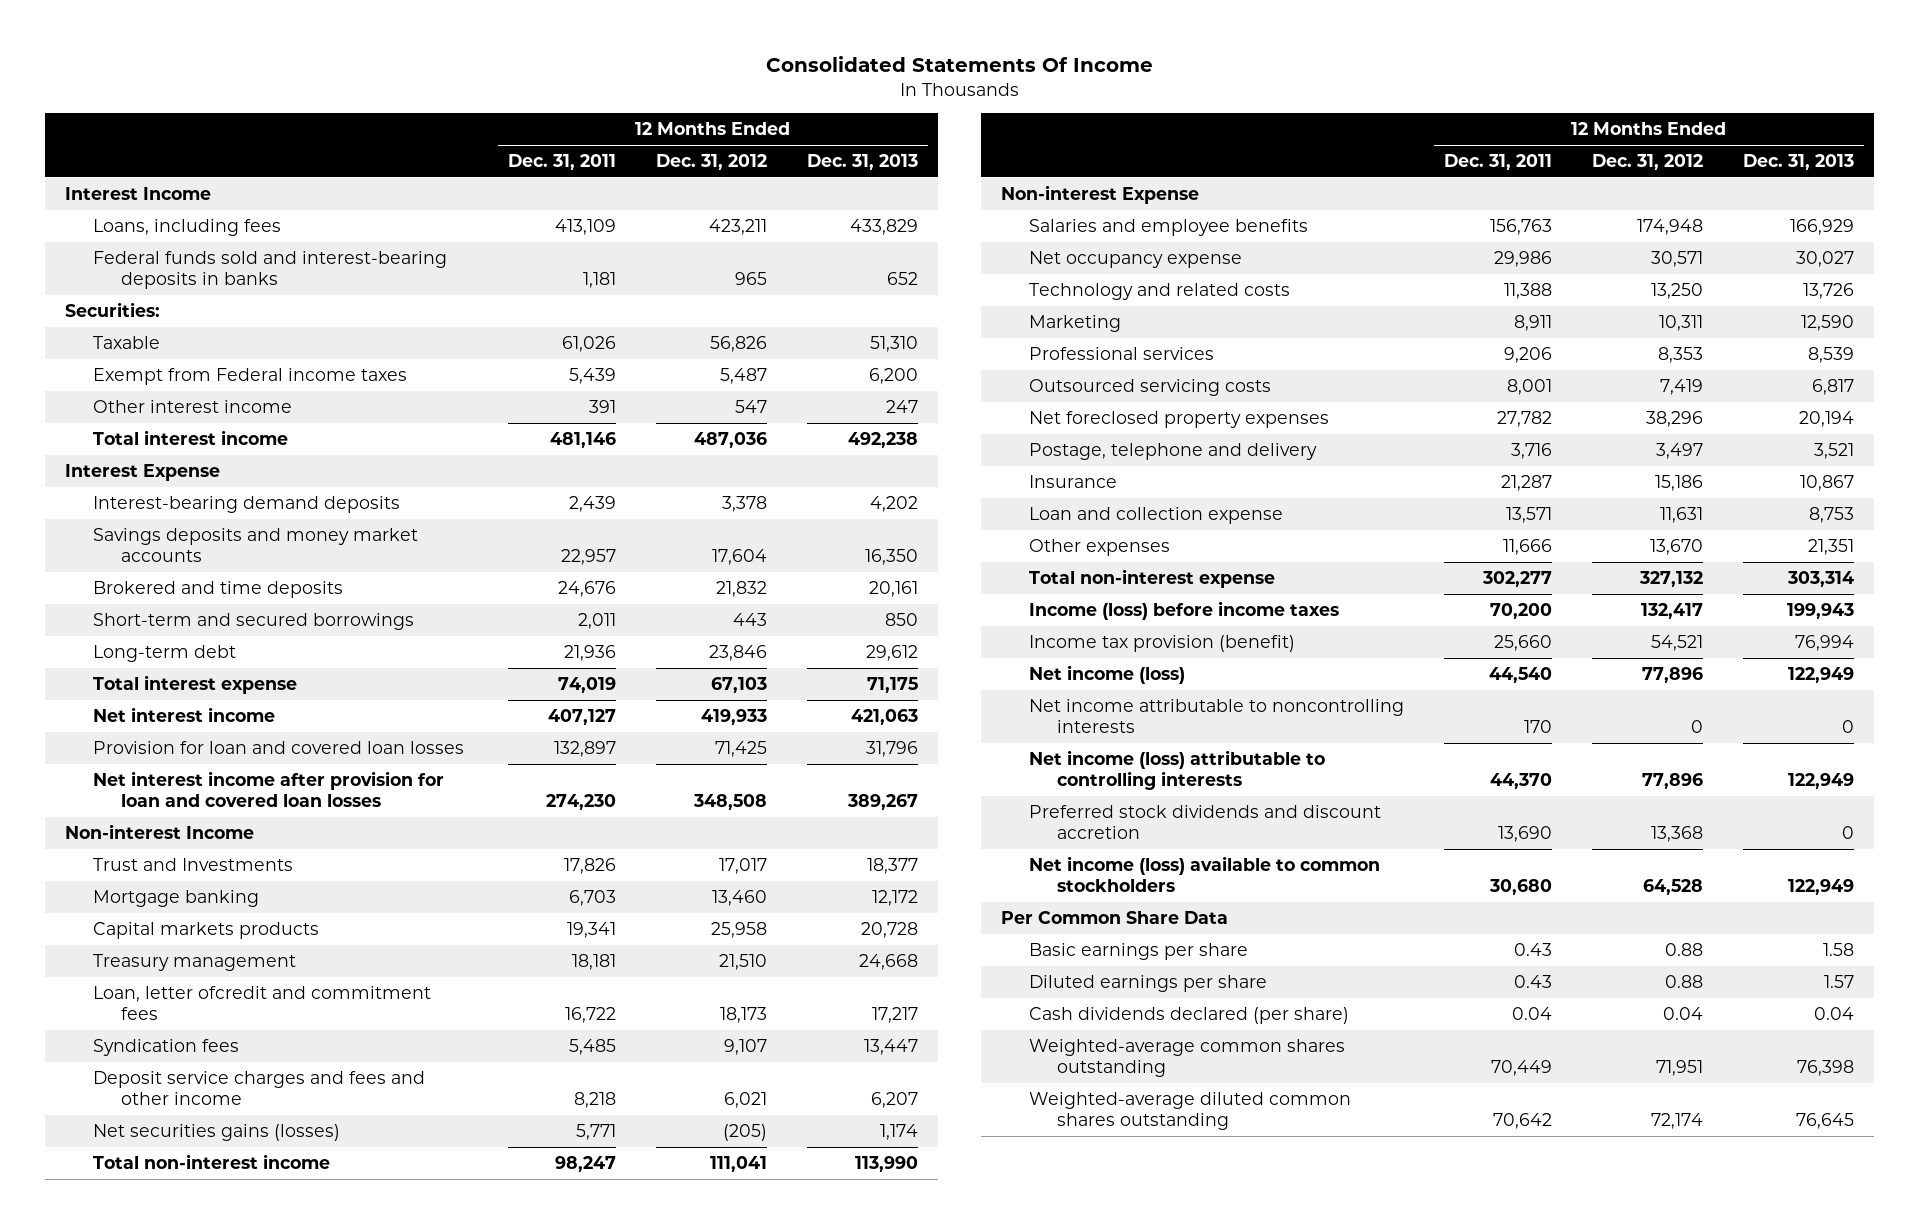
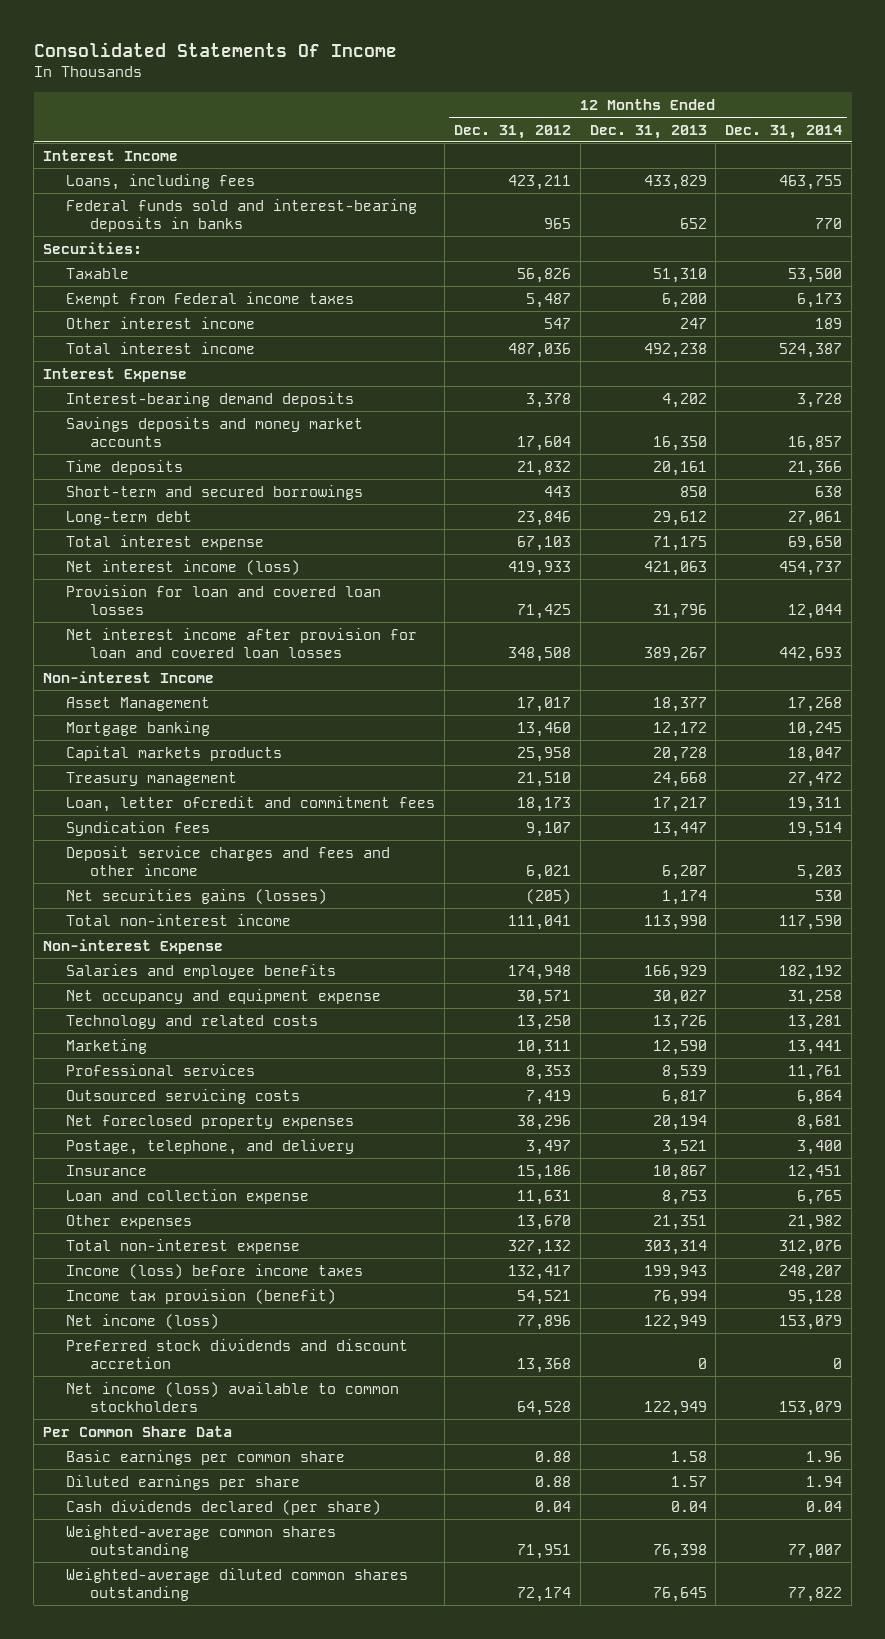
[508,153,617,170] Dec. 31, 2011 -> none
none -> [725,124,843,139] Dec. 31, 2014
[93,580,344,598] Brokered and time deposits -> [66,459,184,475] Time deposits
[93,706,276,722] Net interest income -> [66,559,301,575] Net interest income (loss)
[93,857,294,871] Trust and Investments -> [66,696,211,711] Asset Management
[1029,250,1243,268] Net occupancy expense -> [66,988,382,1004] Net occupancy and equipment expense
[1029,442,1318,460] Postage, telephone and delivery -> [66,1138,355,1155] Postage, telephone, and delivery
[1029,698,1405,733] Net income attributable to noncontrolling interests -> none
[1029,749,1326,790] Net income (loss) attributable to controlling interests -> none
[1029,942,1249,960] Basic earnings per share -> [66,1449,346,1465] Basic earnings per common share

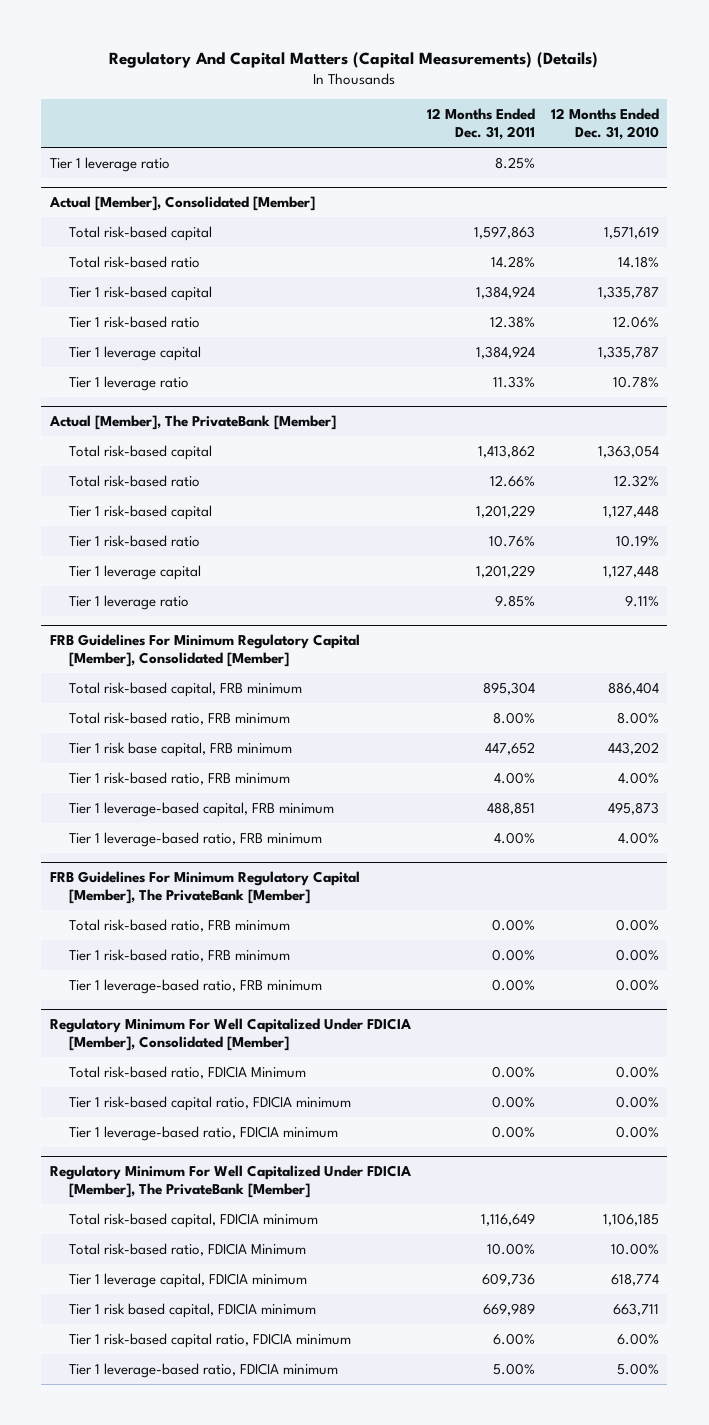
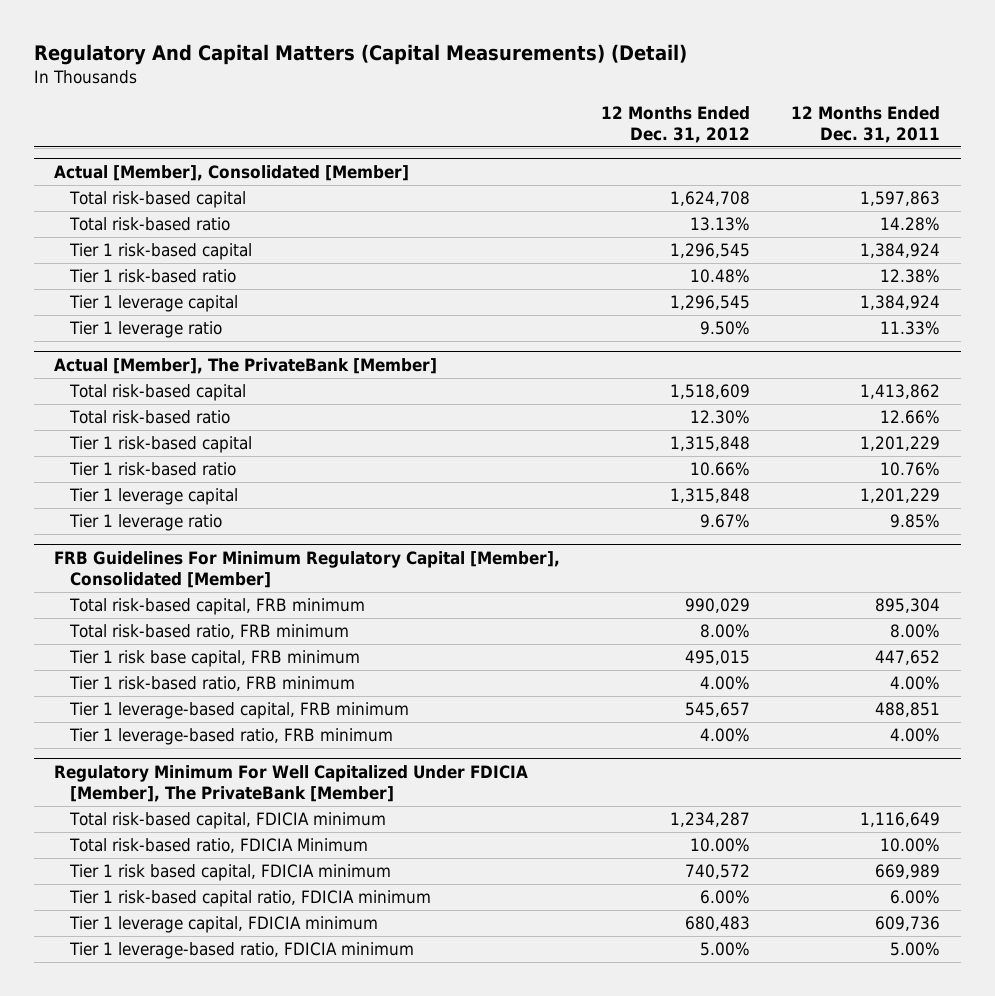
[109,52,599,69] Regulatory And Capital Matters (Capital Measurements) (Details) -> [34,44,688,66] Regulatory And Capital Matters (Capital Measurements) (Detail)
[551,108,660,141] 12 Months Ended Dec. 31, 2010 -> none
none -> [601,105,751,144] 12 Months Ended Dec. 31, 2012
[49,156,170,172] Tier 1 leverage ratio -> none
[49,870,360,905] FRB Guidelines For Minimum Regulatory Capital [Member], The PrivateBank [Member] -> none
[68,918,290,932] Total risk-based ratio, FRB minimum -> none
[68,948,290,962] Tier 1 risk-based ratio, FRB minimum -> none
[68,978,322,994] Tier 1 leverage-based ratio, FRB minimum -> none
[49,1017,411,1052] Regulatory Minimum For Well Capitalized Under FDICIA [Member], Consolidated [Member] -> none
[68,1065,306,1079] Total risk-based ratio, FDICIA Minimum -> none
[68,1095,351,1111] Tier 1 risk-based capital ratio, FDICIA minimum -> none
[68,1125,338,1141] Tier 1 leverage-based ratio, FDICIA minimum -> none
[68,1272,307,1288] Tier 1 leverage capital, FDICIA minimum -> [69,916,379,934] Tier 1 leverage capital, FDICIA minimum

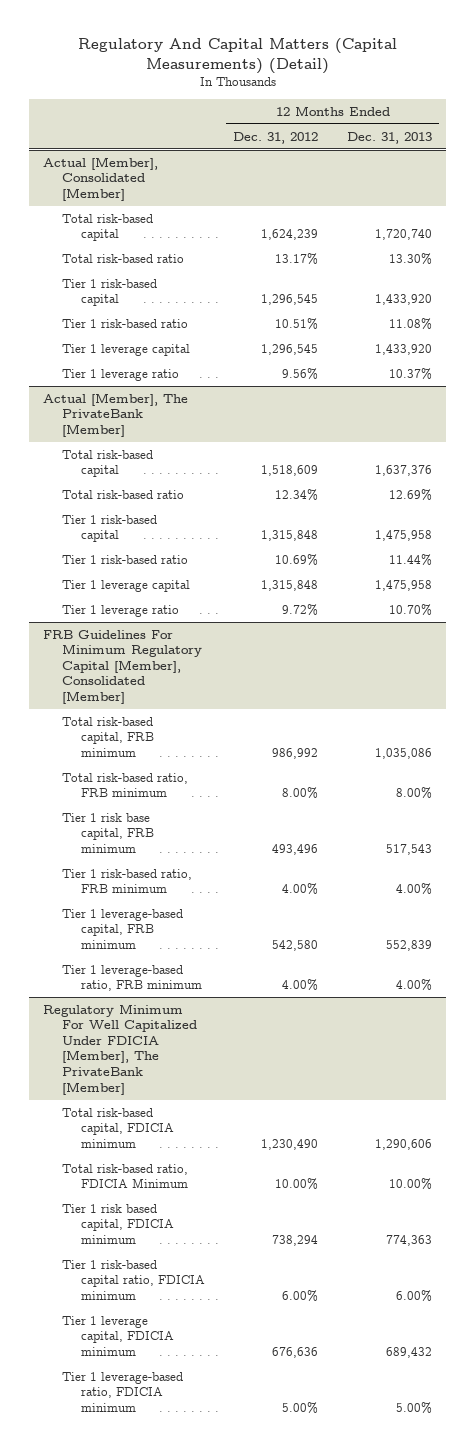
[791,105,941,144] 12 Months Ended Dec. 31, 2011 -> none
none -> [347,131,433,144] Dec. 31, 2013
[670,191,751,207] 1,624,708 -> [261,229,319,241] 1,624,239
[690,217,751,232] 13.13% -> [275,252,319,265] 13.17%
[690,269,751,284] 10.48% -> [275,317,319,330] 10.51%
[700,321,751,336] 9.50% -> [282,367,319,380] 9.56%
[690,410,751,425] 12.30% -> [275,488,319,501] 12.34%
[690,462,751,477] 10.66% -> [275,553,319,566] 10.69%
[700,514,751,529] 9.67% -> [282,603,319,616] 9.72%
[685,598,751,614] 990,029 -> [272,747,319,759] 986,992
[685,650,751,666] 495,015 -> [272,843,319,855] 493,496
[685,702,751,718] 545,657 -> [272,939,319,951] 542,580
[670,812,751,828] 1,234,287 -> [261,1138,319,1150] 1,230,490
[685,864,751,880] 740,572 -> [272,1234,319,1246] 738,294
[685,916,751,932] 680,483 -> [272,1346,319,1358] 676,636

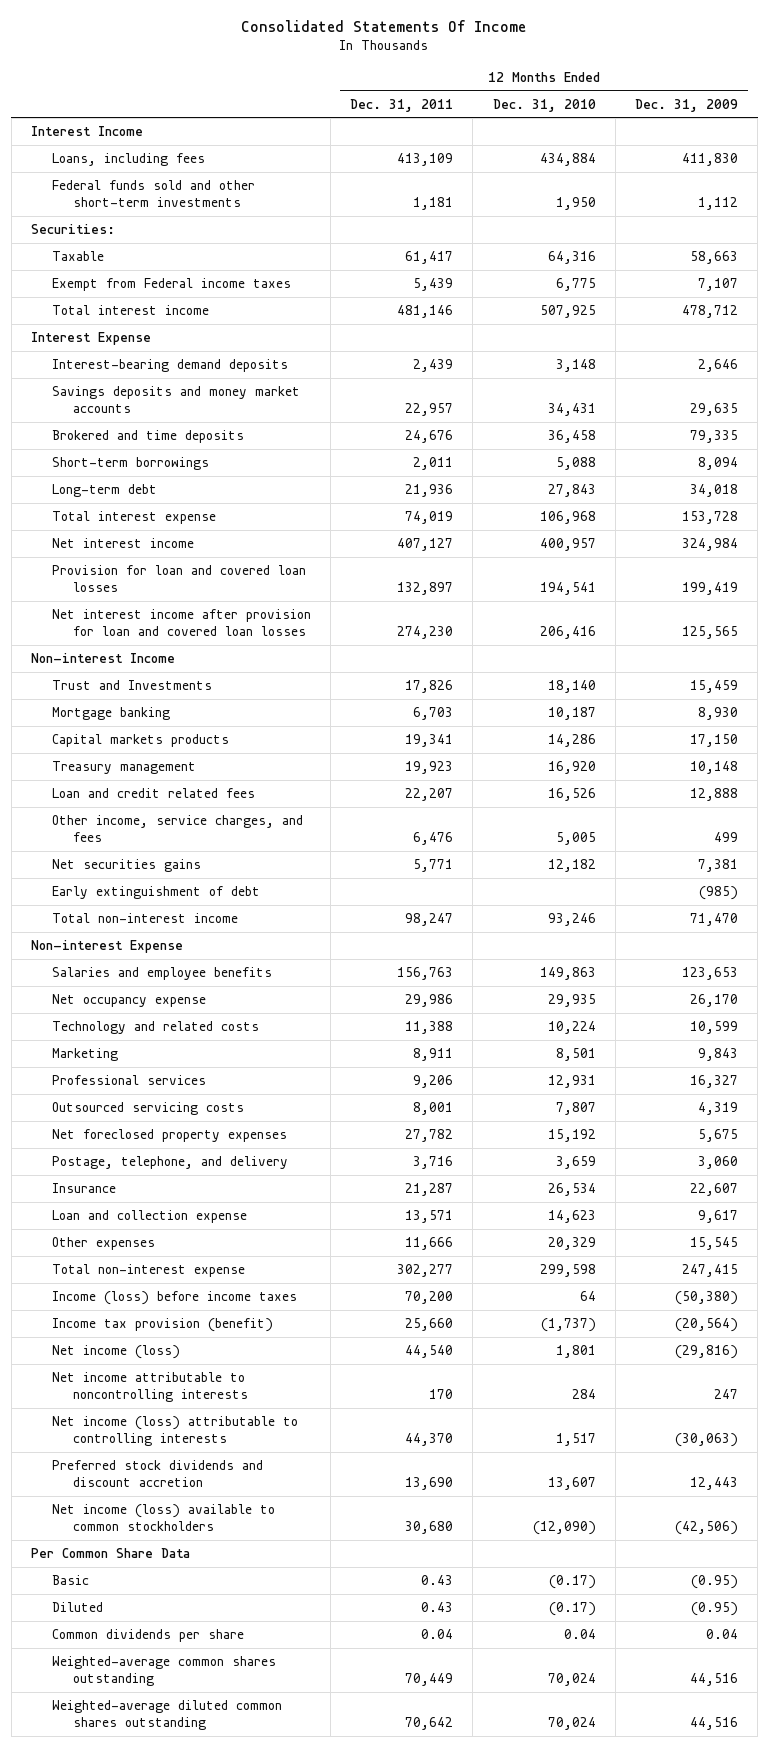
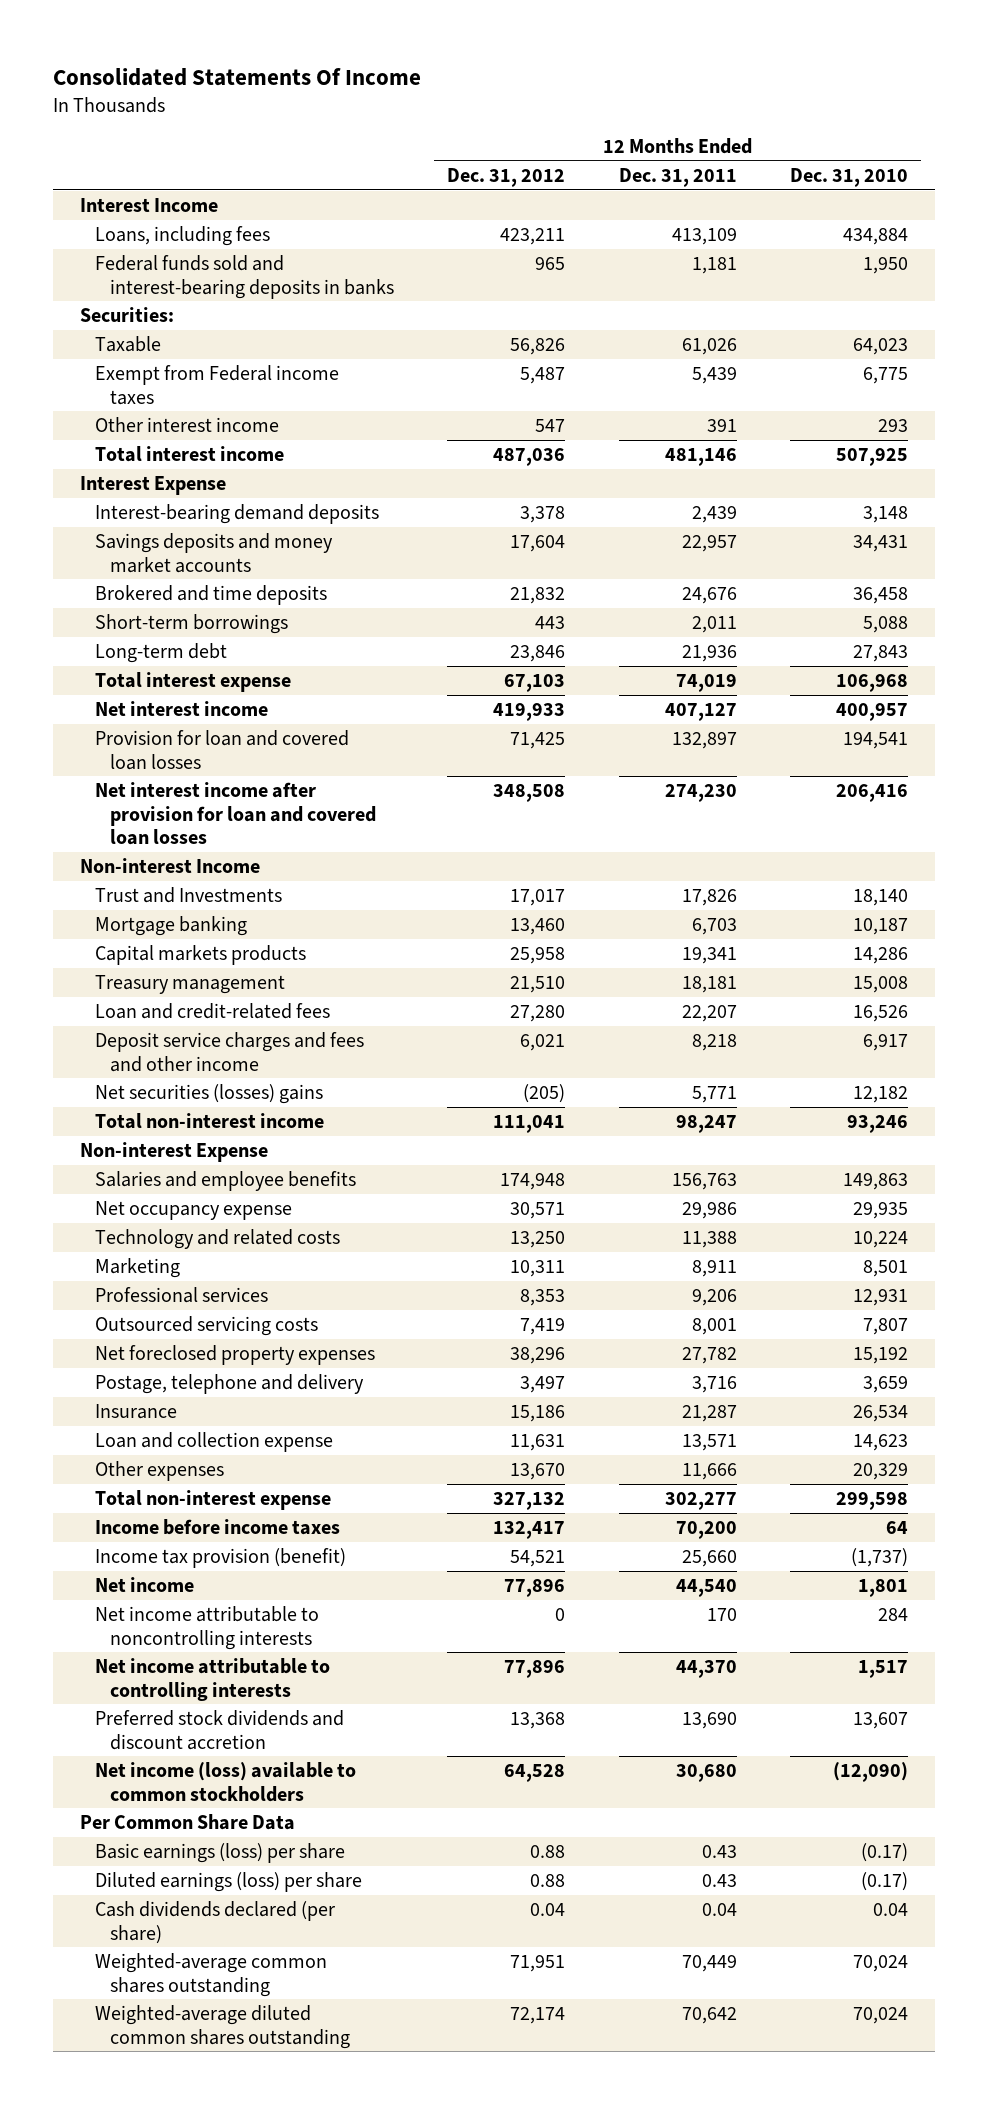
[634,98,738,112] Dec. 31, 2009 -> none
none -> [447,167,566,187] Dec. 31, 2012
[51,180,255,208] Federal funds sold and other short-term investments -> [94,255,394,299] Federal funds sold and interest-bearing deposits in banks
[405,251,454,265] 61,417 -> [681,338,737,356] 61,026
[547,251,596,265] 64,316 -> [852,338,908,356] 64,023
none -> [94,417,279,433] Other interest income
[51,886,260,900] Early extinguishment of debt -> none
[405,761,454,775] 19,923 -> [681,976,737,994] 18,181
[547,761,596,775] 16,920 -> [852,976,908,994] 15,008
[51,788,255,799] Loan and credit related fees -> [94,1003,330,1020] Loan and credit-related fees
[51,815,303,843] Other income, service charges, and fees -> [94,1032,364,1072] Deposit service charges and fees and other income
[413,832,454,846] 6,476 -> [691,1034,737,1052] 8,218
[555,832,596,846] 5,005 -> [862,1034,908,1052] 6,917
[51,859,201,873] Net securities gains -> [94,1084,323,1105] Net securities (losses) gains
[51,1156,288,1170] Postage, telephone, and delivery -> [94,1374,364,1395] Postage, telephone and delivery
[51,1291,297,1306] Income (loss) before income taxes -> [94,1519,340,1536] Income before income taxes
[51,1345,180,1360] Net income (loss) -> [94,1577,194,1593] Net income
[51,1416,298,1447] Net income (loss) attributable to controlling interests -> [94,1658,330,1701] Net income attributable to controlling interests
[51,1575,89,1586] Basic -> [94,1843,345,1864] Basic earnings (loss) per share
[51,1602,103,1613] Diluted -> [94,1872,362,1893] Diluted earnings (loss) per share
[51,1629,244,1643] Common dividends per share -> [94,1901,335,1944] Cash dividends declared (per share)

